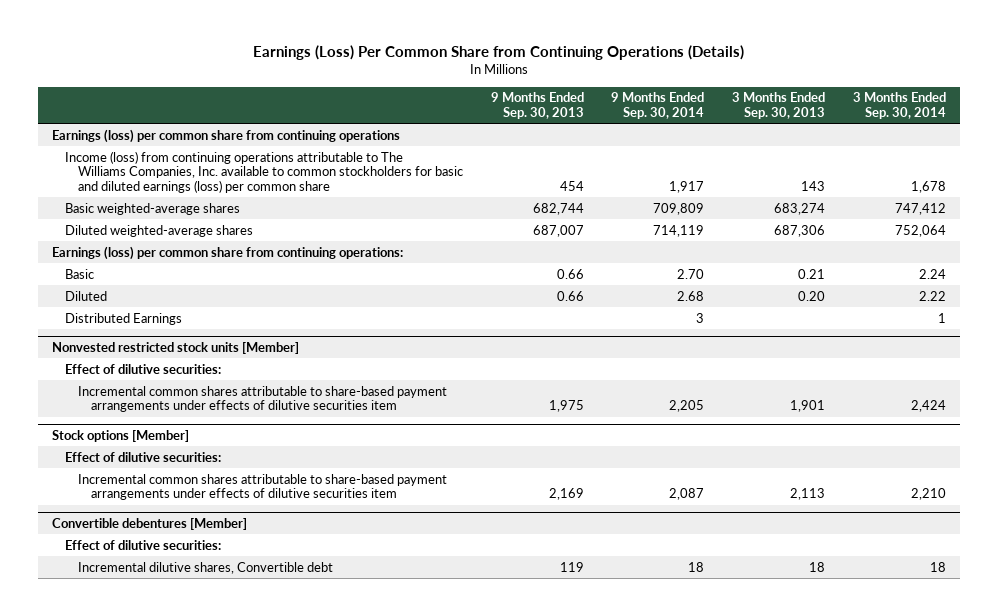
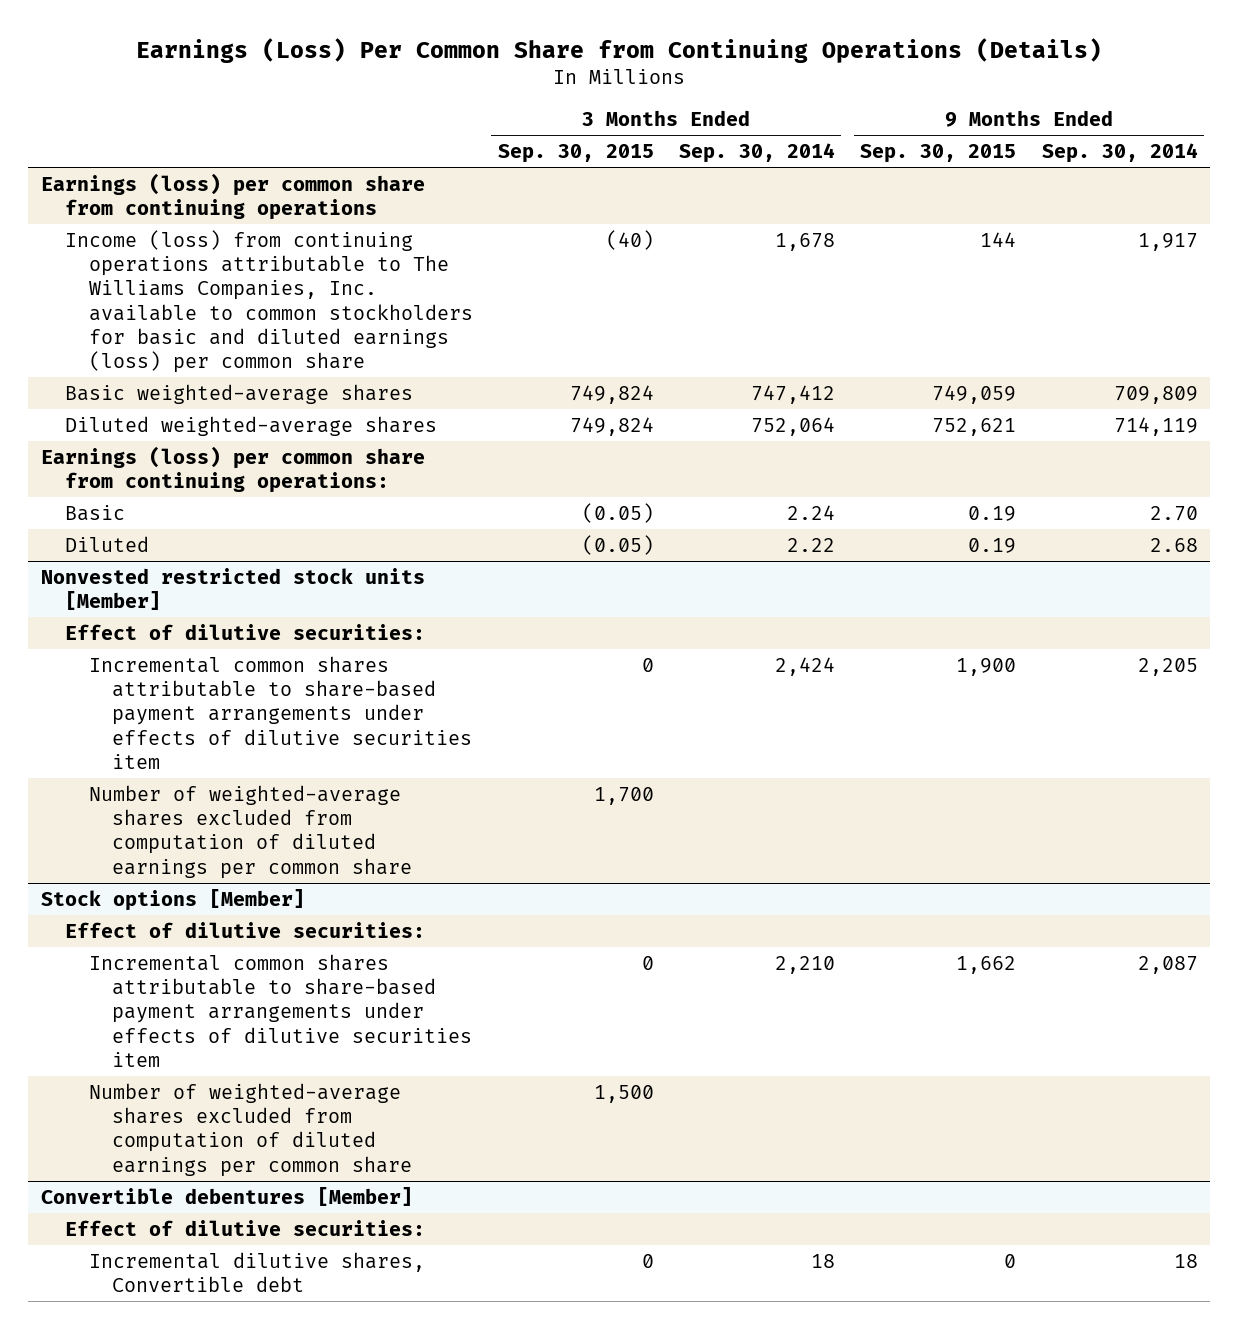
[490,92,584,119] 9 Months Ended Sep. 30, 2013 -> none
[732,92,826,119] 3 Months Ended Sep. 30, 2013 -> none
none -> [497,144,654,164] Sep. 30, 2015
none -> [860,144,1017,164] Sep. 30, 2015
[64,312,182,325] Distributed Earnings -> none
none -> [88,784,413,879] Number of weighted-average shares excluded from computation of diluted earnings per common share
none -> [88,1082,413,1177] Number of weighted-average shares excluded from computation of diluted earnings per common share

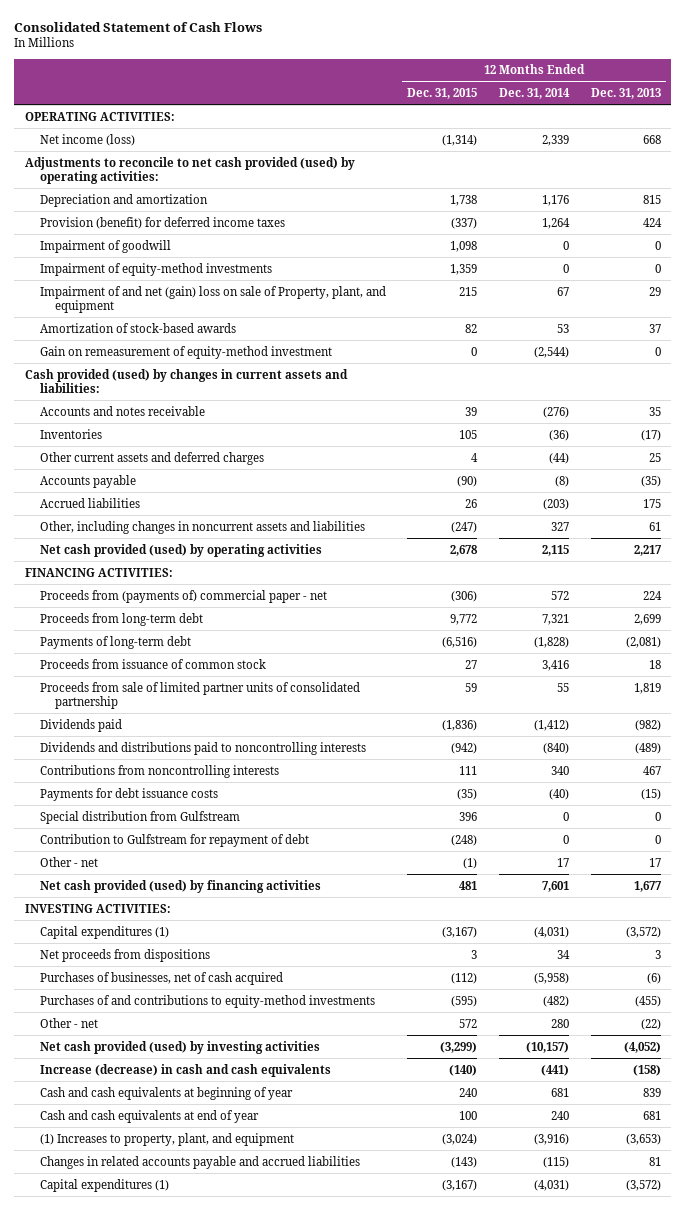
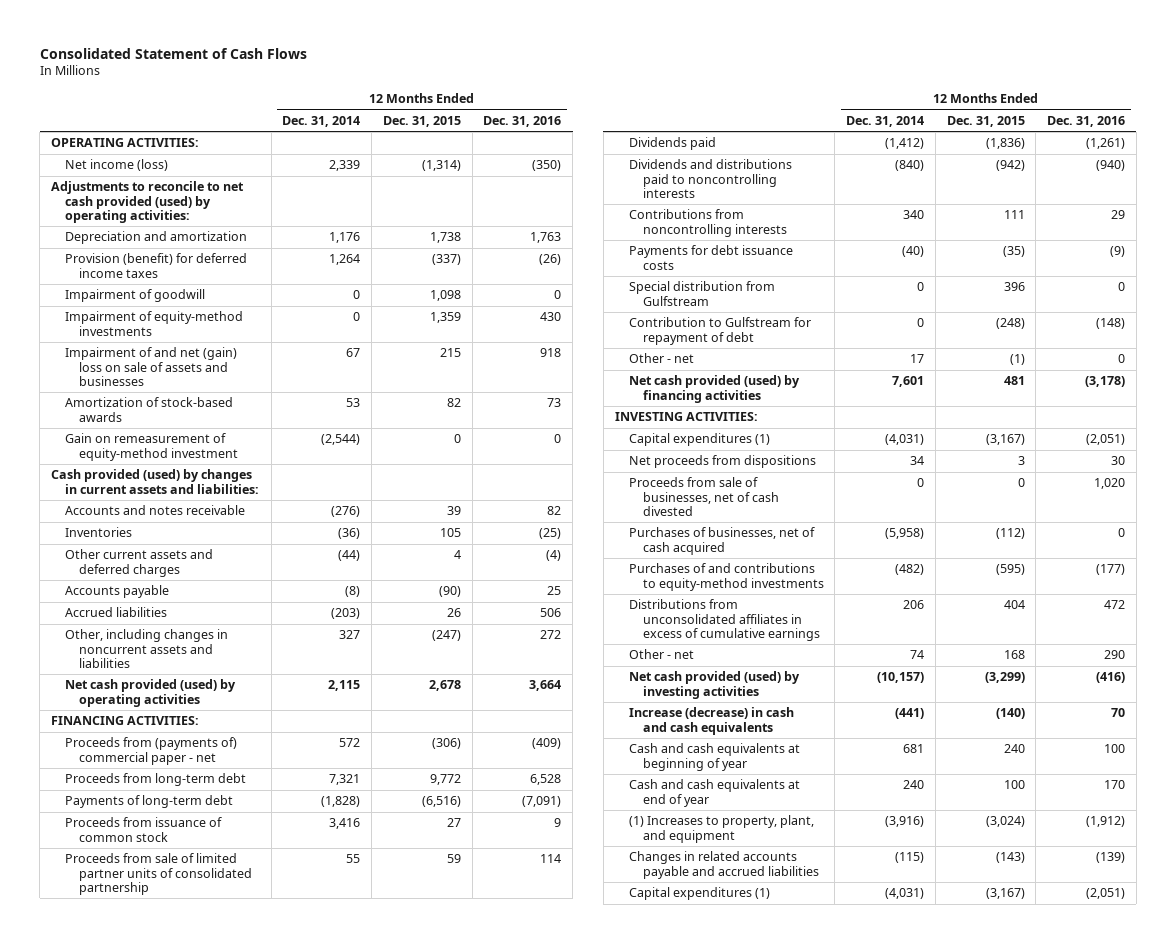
[590,88,661,100] Dec. 31, 2013 -> none
none -> [483,115,562,127] Dec. 31, 2016
[39,285,386,313] Impairment of and net (gain) loss on sale of Property, plant, and equipment -> [65,347,238,386] Impairment of and net (gain) loss on sale of assets and businesses
none -> [628,477,779,516] Proceeds from sale of businesses, net of cash divested
none -> [628,599,820,641] Distributions from unconsolidated affiliates in excess of cumulative earnings
[459,1018,478,1028] 572 -> [1003,650,1025,660] 168
[551,1018,570,1028] 280 -> [910,650,925,660] 74

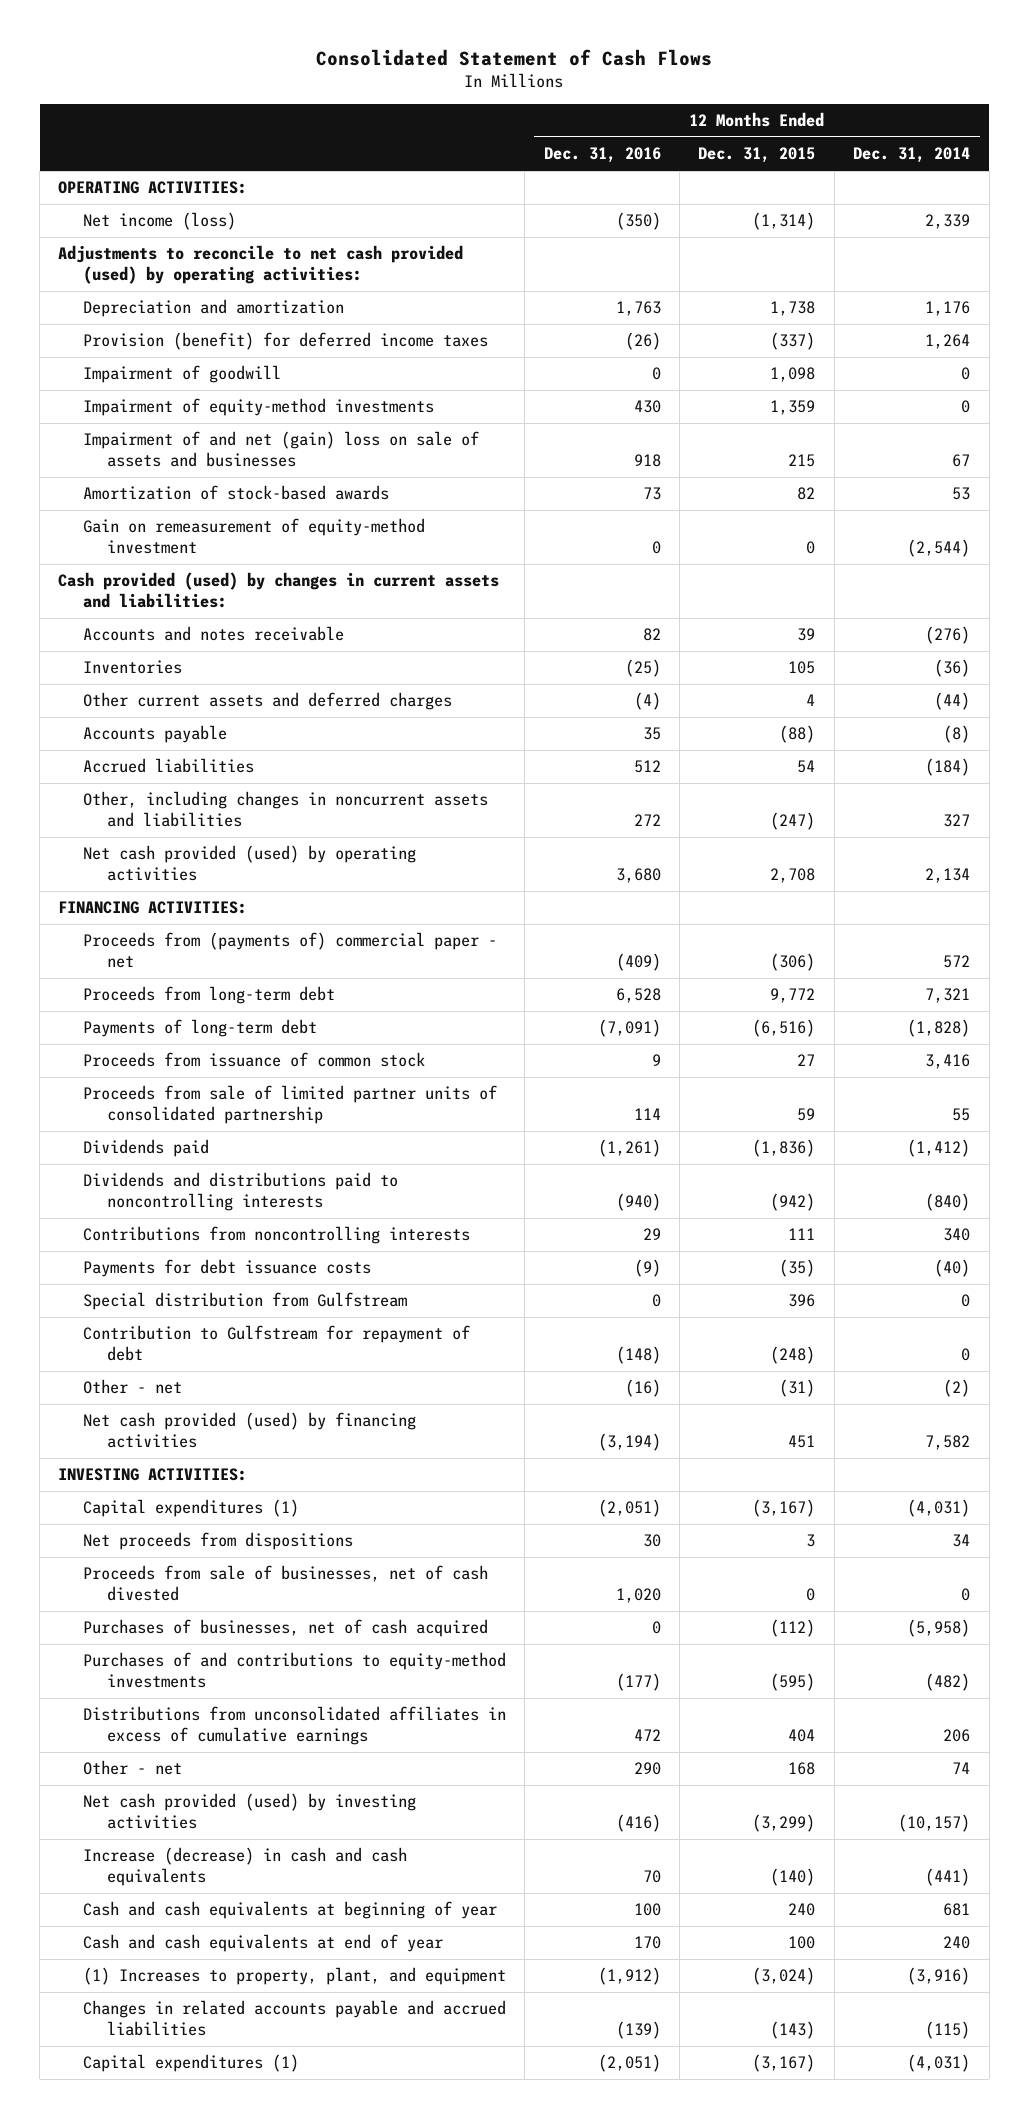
[438,586,461,598] (90) -> [779,725,816,744] (88)
[547,586,562,596] 25 -> [642,727,661,741] 35
[331,608,361,620] (203) -> [925,758,971,777] (184)
[446,608,461,618] 26 -> [797,760,816,774] 54
[540,608,562,618] 506 -> [633,760,661,774] 512
[328,680,361,692] 2,115 -> [925,868,971,884] 2,134
[428,680,461,692] 2,678 -> [770,868,816,884] 2,708
[529,680,562,692] 3,664 -> [615,868,661,884] 3,680
[910,354,925,364] 17 -> [943,1379,971,1398] (2)
[1009,354,1025,366] (1) -> [779,1379,816,1398] (31)
[1118,354,1126,364] 0 -> [624,1379,661,1398] (16)
[892,376,925,388] 7,601 -> [925,1435,971,1451] 7,582
[1003,376,1025,386] 481 -> [788,1435,816,1449] 451
[1085,376,1126,388] (3,178) -> [597,1433,661,1452] (3,194)

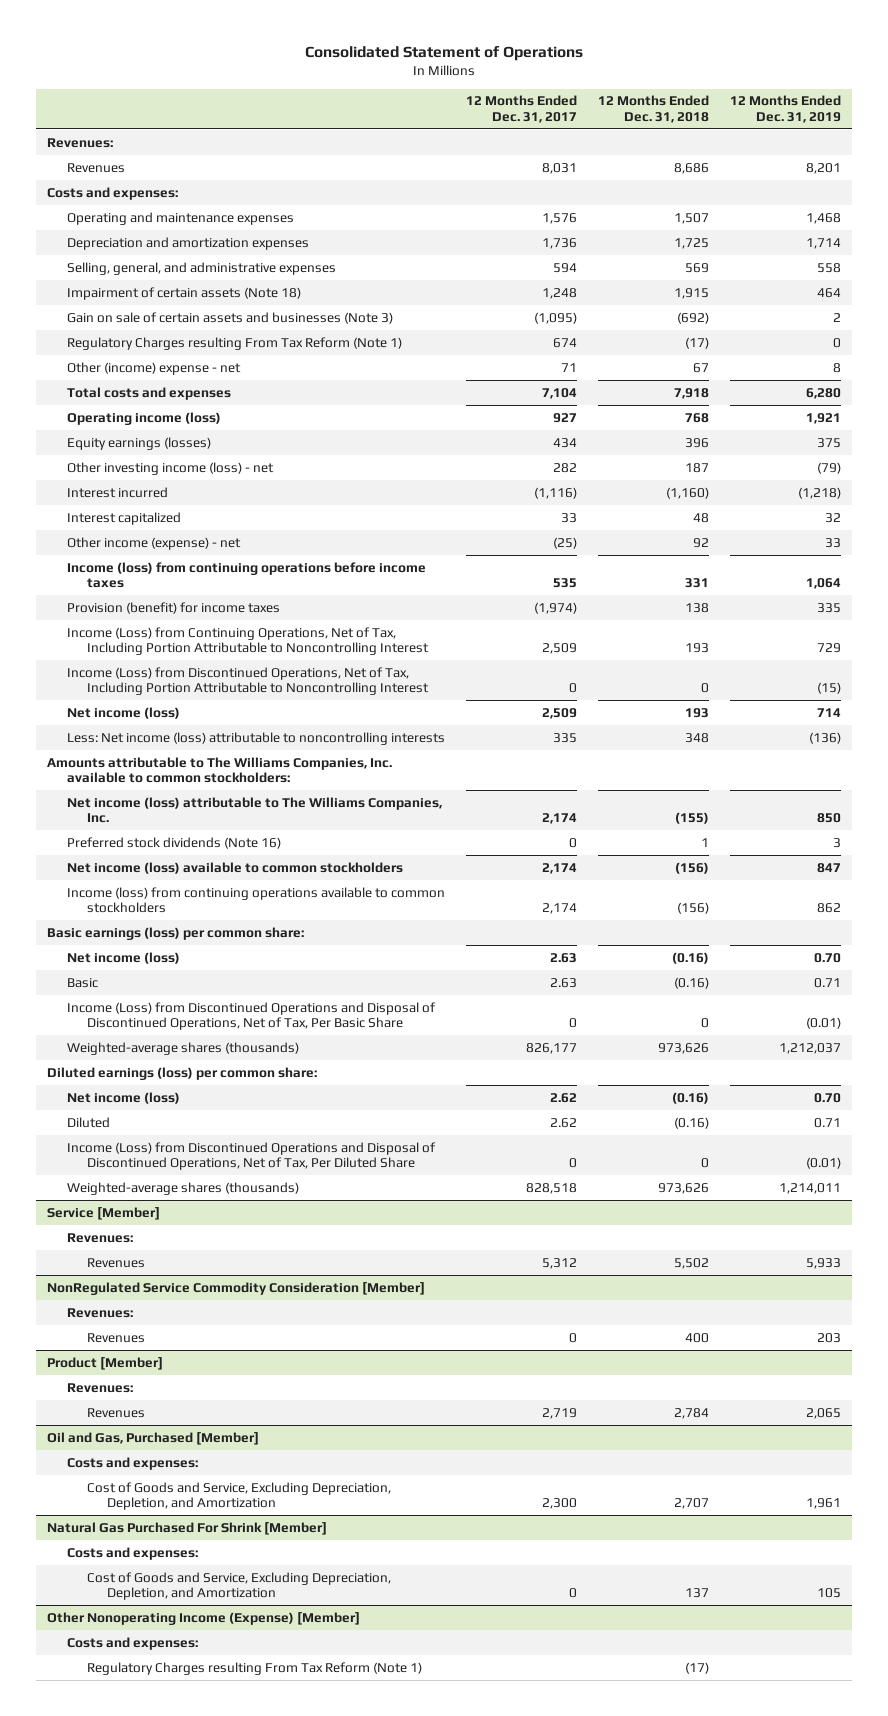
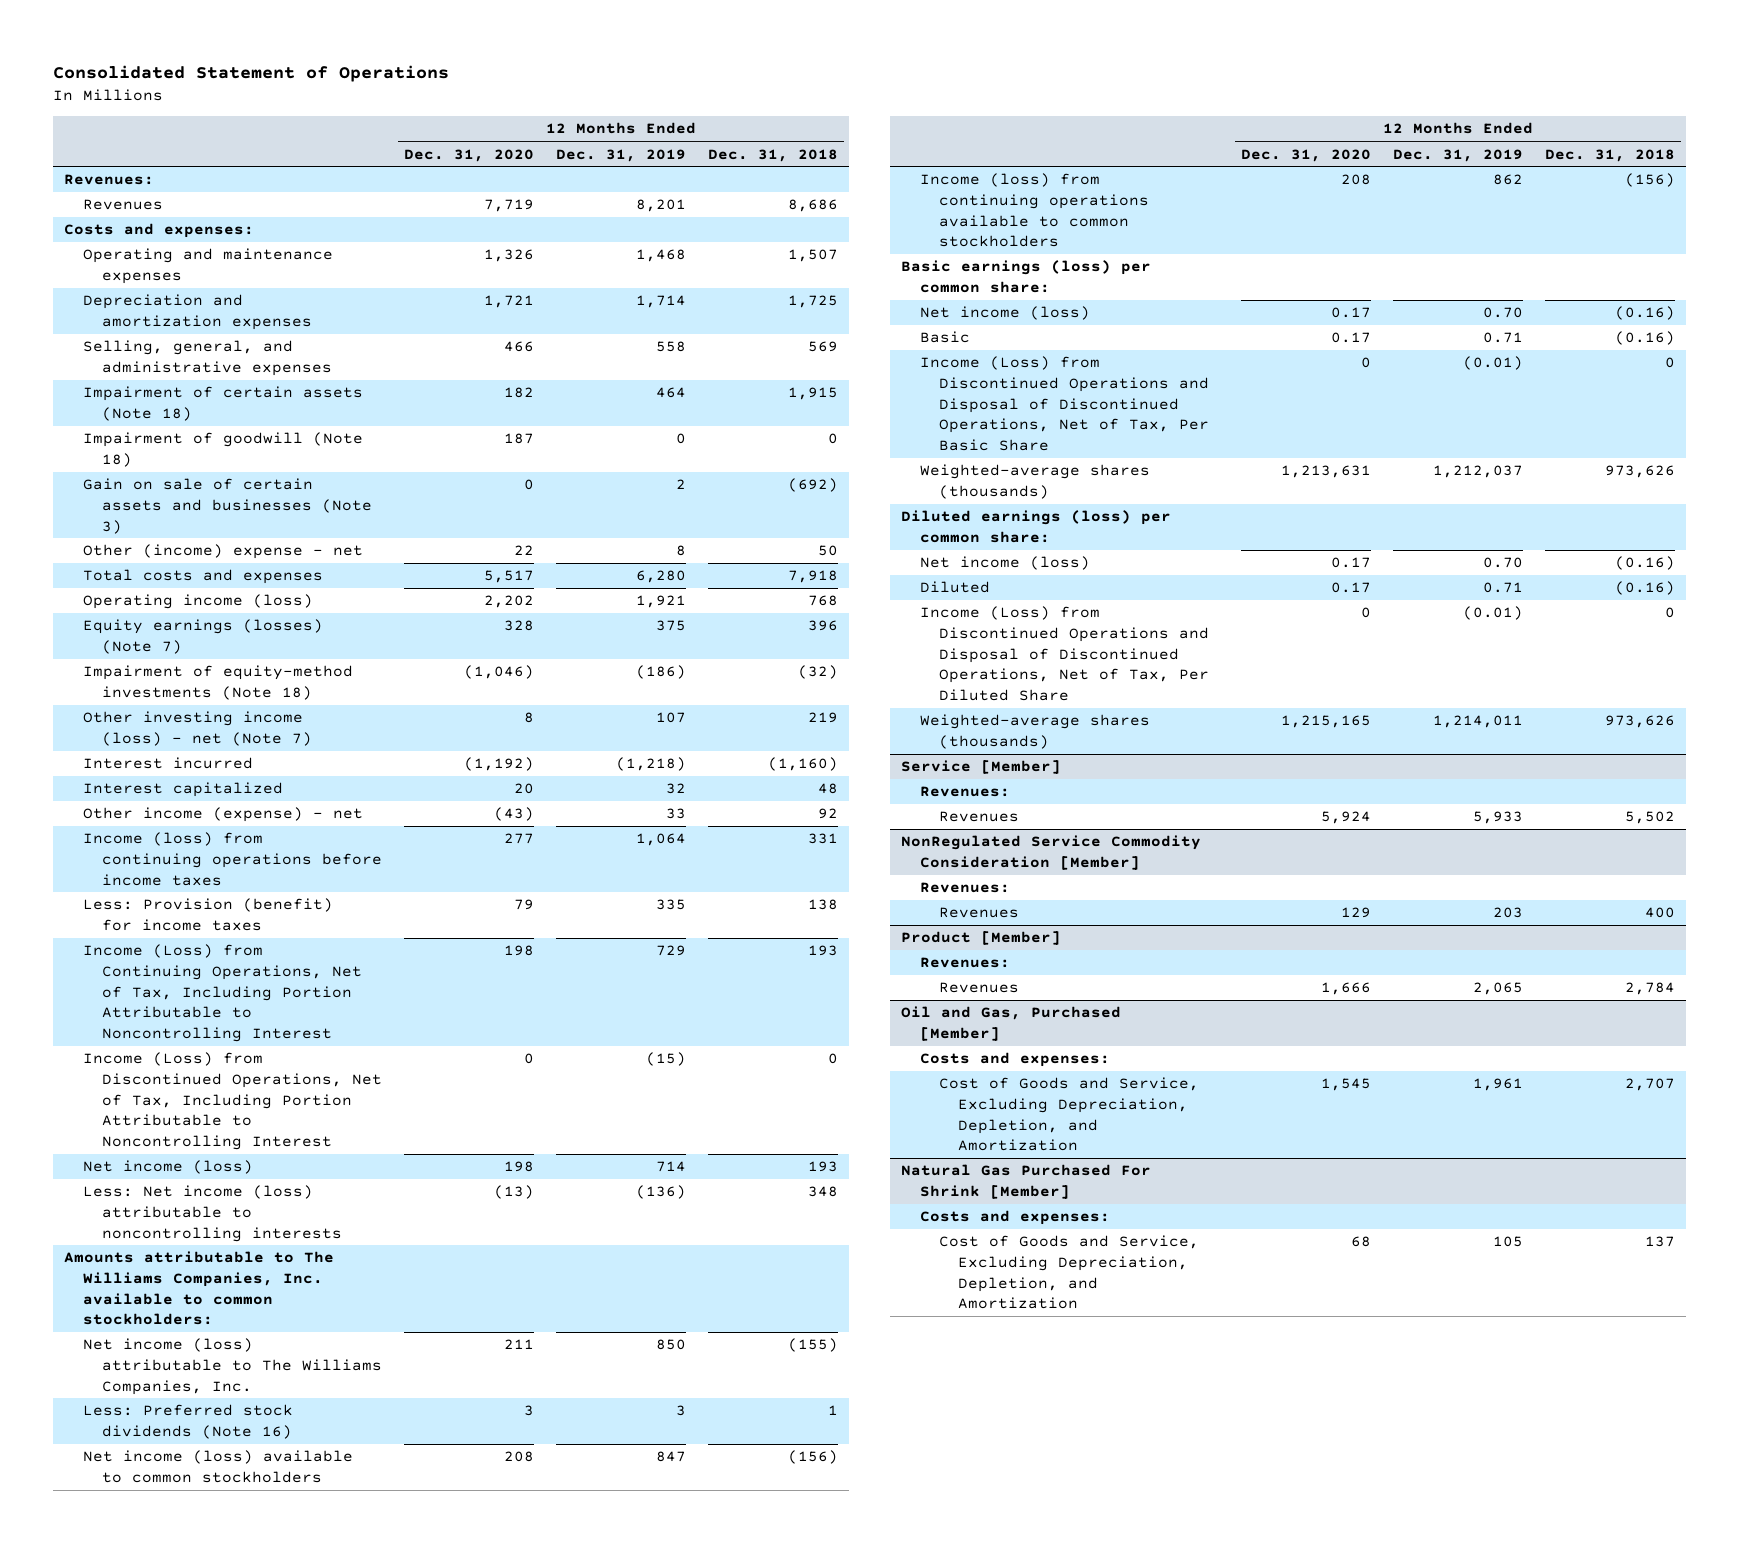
[466,95,578,123] 12 Months Ended Dec. 31, 2017 -> none
none -> [403,148,534,162] Dec. 31, 2020
none -> [82,432,363,468] Impairment of goodwill (Note 18)
[66,336,402,350] Regulatory Charges resulting From Tax Reform (Note 1) -> none
[693,362,710,373] 67 -> [818,545,839,557] 50
[66,436,211,450] Equity earnings (losses) -> [82,619,323,655] Equity earnings (losses) (Note 7)
none -> [82,665,353,701] Impairment of equity-method investments (Note 18)
[66,461,274,475] Other investing income (loss) - net -> [82,711,312,747] Other investing income (loss) - net (Note 7)
[685,462,710,473] 187 -> [808,712,839,724] 219
[817,461,842,474] (79) -> [656,712,687,724] 107
[66,601,280,614] Provision (benefit) for income taxes -> [82,898,333,932] Less: Provision (benefit) for income taxes
[66,836,281,849] Preferred stock dividends (Note 16) -> [82,1404,293,1440] Less: Preferred stock dividends (Note 16)
[46,1611,360,1625] Other Nonoperating Income (Expense) [Member] -> none
[66,1636,198,1650] Costs and expenses: -> none
[87,1661,423,1675] Regulatory Charges resulting From Tax Reform (Note 1) -> none

